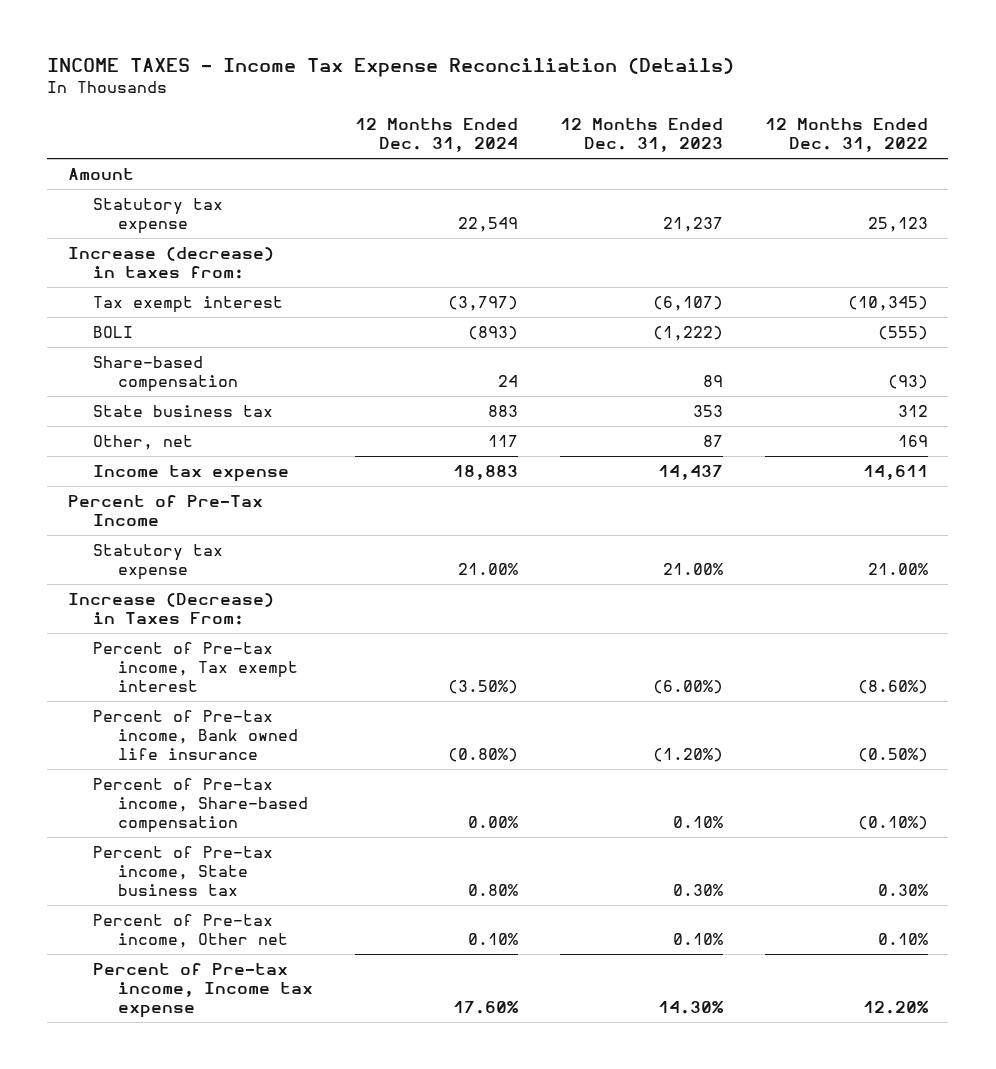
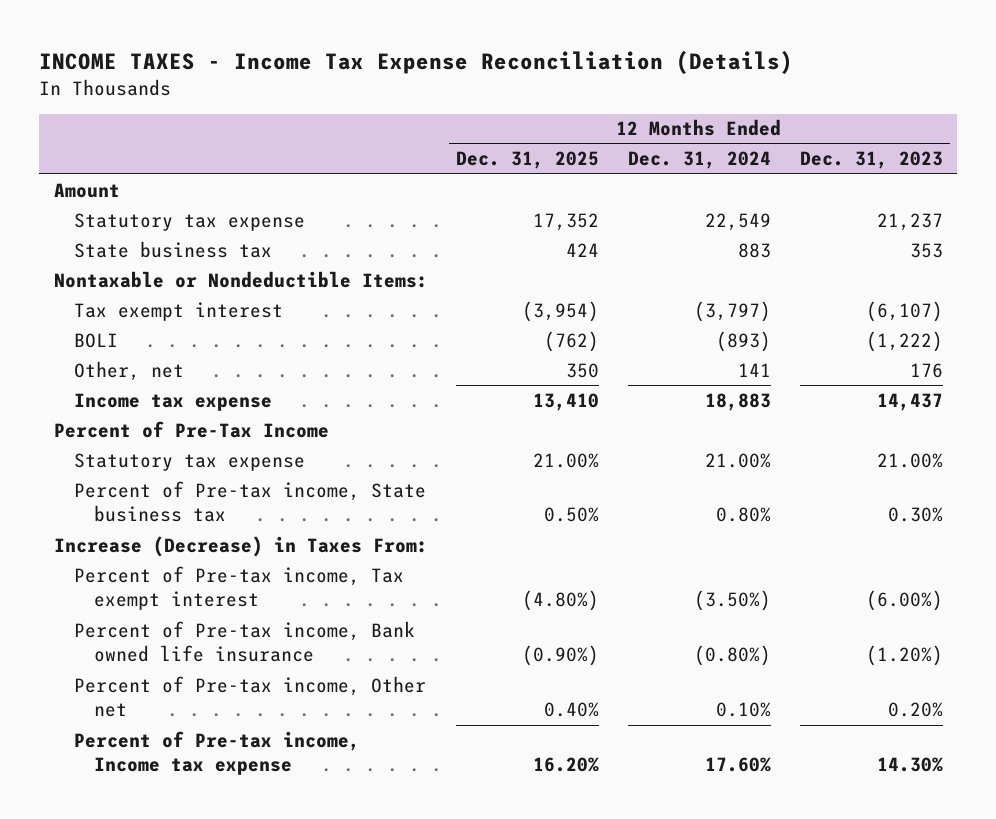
[764,118,928,153] 12 Months Ended Dec. 31, 2022 -> none
none -> [456,151,600,170] Dec. 31, 2025
[93,405,274,418] State business tax -> [73,240,272,258] State business tax
[68,247,275,280] Increase (decrease) in taxes from: -> [53,270,428,288] Nontaxable or Nondeductible Items:
[93,356,239,393] Share-based compensation -> none
[488,435,519,448] 117 -> [737,362,771,377] 141
[702,435,723,448] 87 -> [909,362,943,378] 176
[93,846,274,896] Percent of Pre-tax income, State business tax -> [73,480,426,523] Percent of Pre-tax income, State business tax
[93,778,309,833] Percent of Pre-tax income, Share-based compensation -> none
[672,933,723,946] 0.10% -> [887,702,943,718] 0.20%

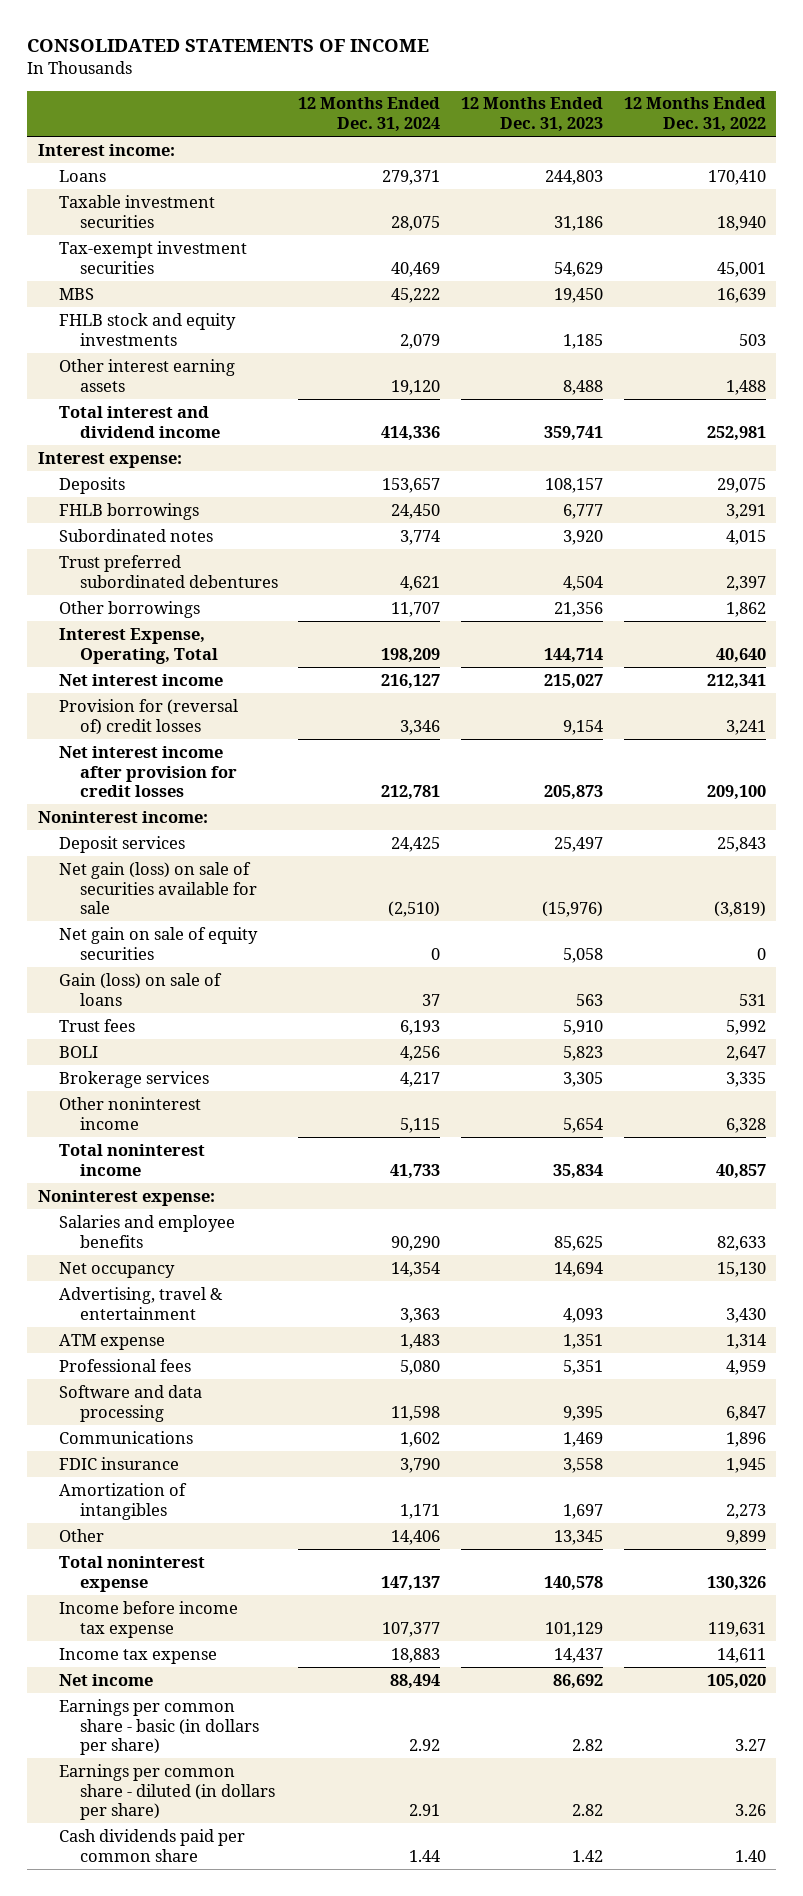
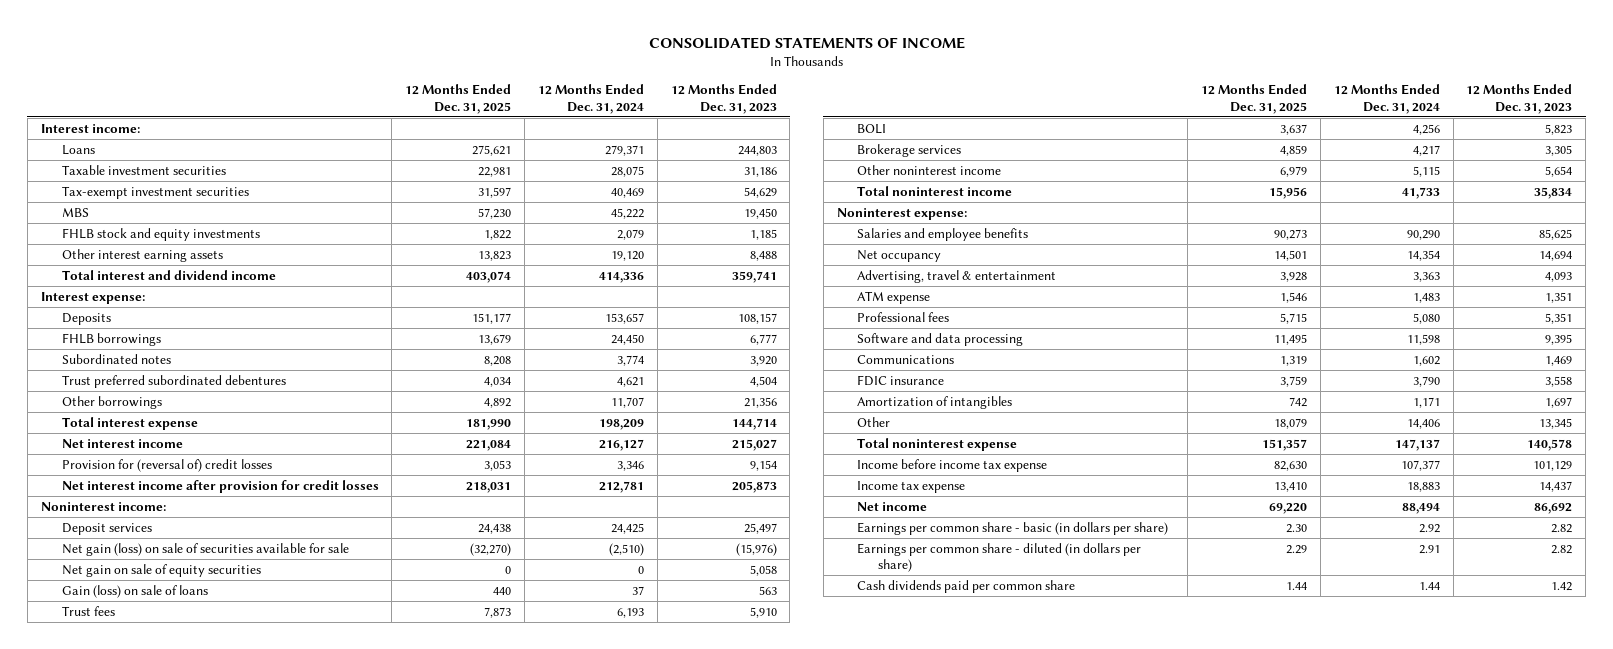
[623,97,766,133] 12 Months Ended Dec. 31, 2022 -> none
none -> [405,83,512,114] 12 Months Ended Dec. 31, 2025
[58,627,218,664] Interest Expense, Operating, Total -> [61,416,198,430] Total interest expense

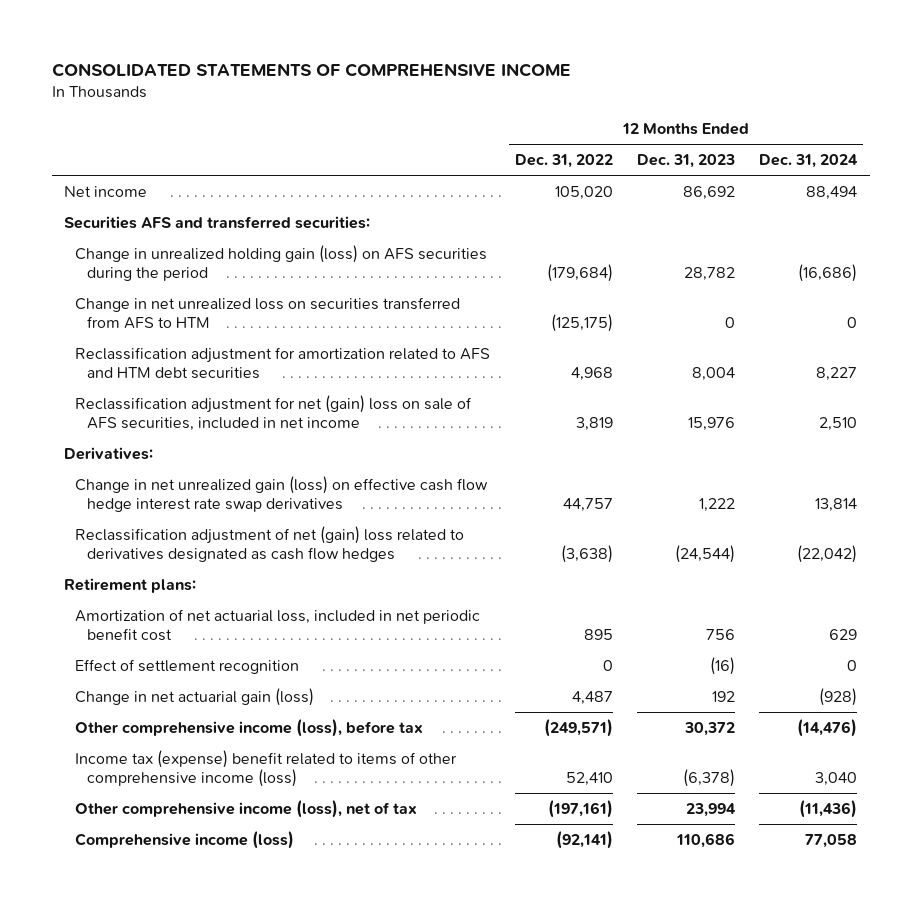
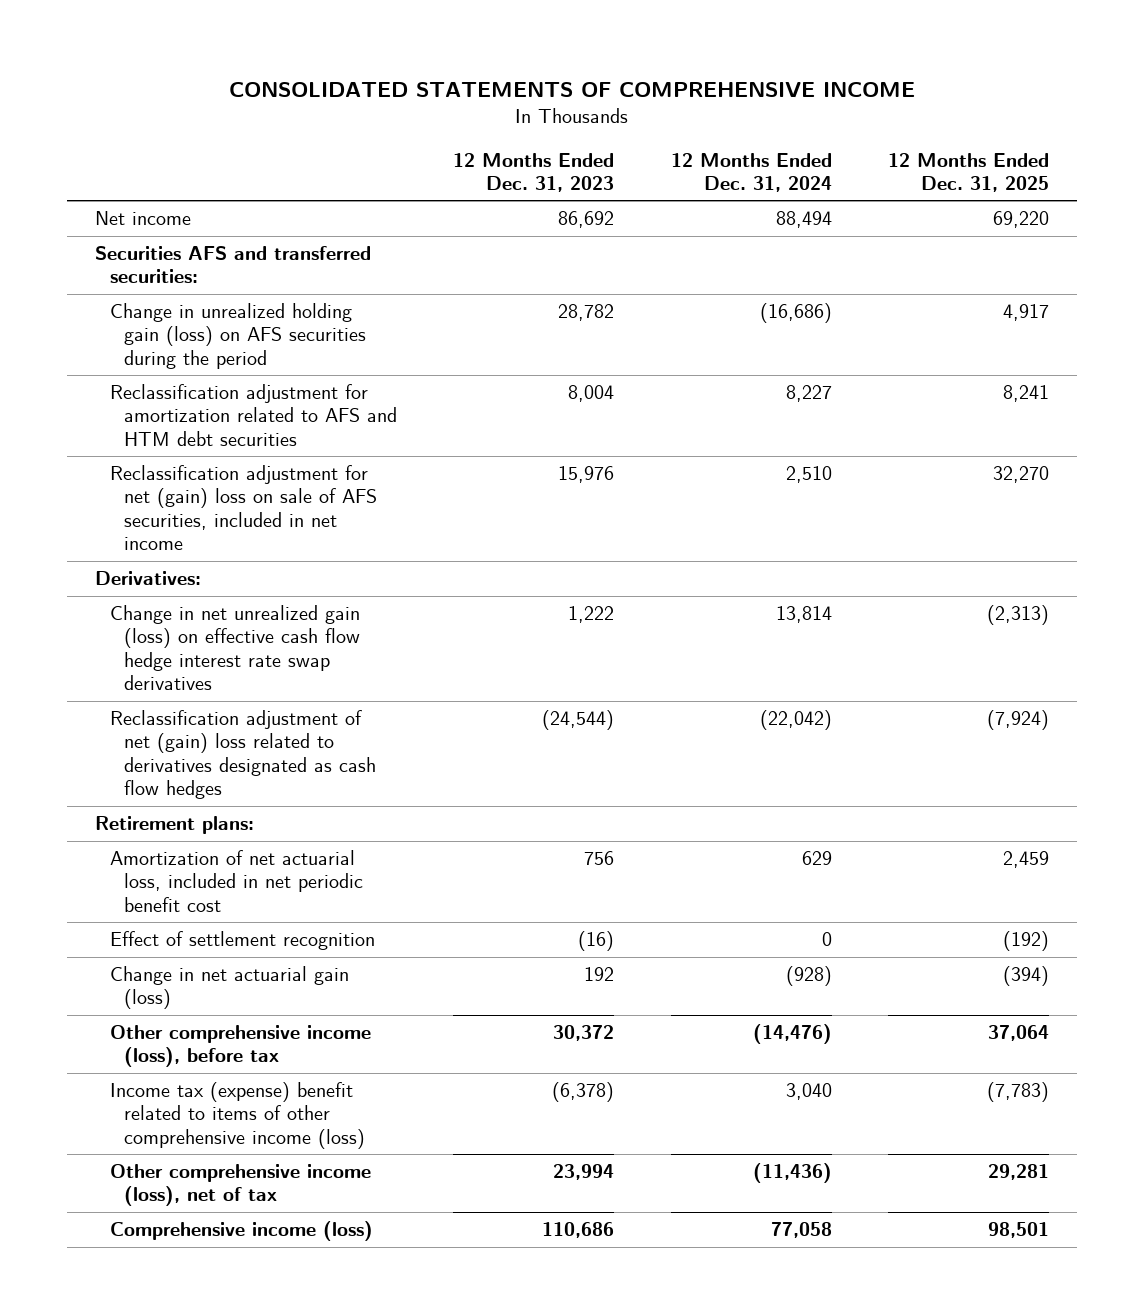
[514,153,613,168] Dec. 31, 2022 -> none
none -> [888,152,1050,192] 12 Months Ended Dec. 31, 2025
[75,296,461,330] Change in net unrealized loss on securities transferred from AFS to HTM -> none

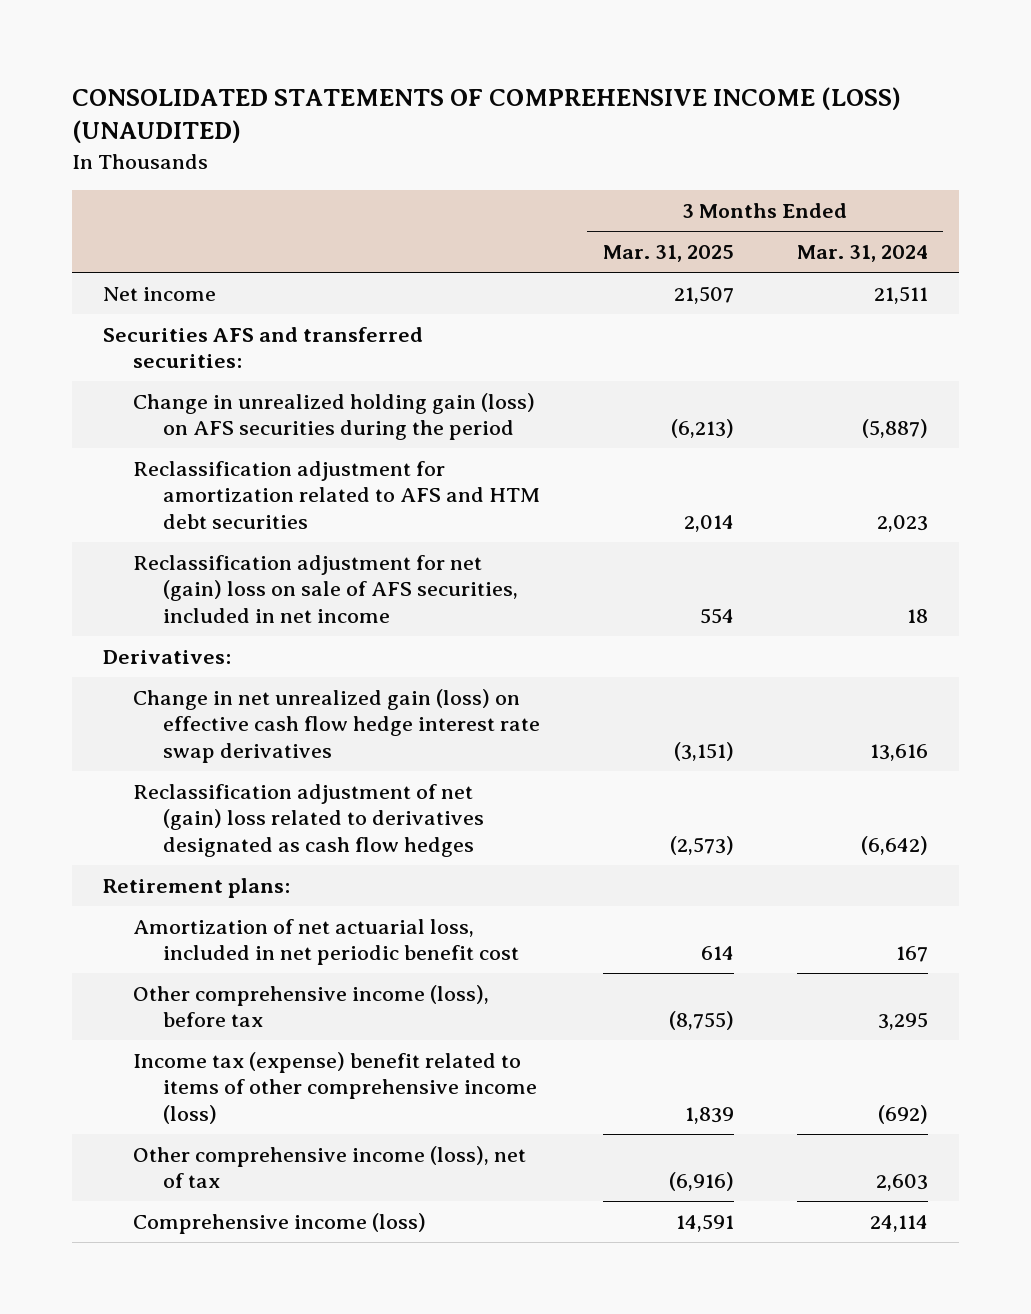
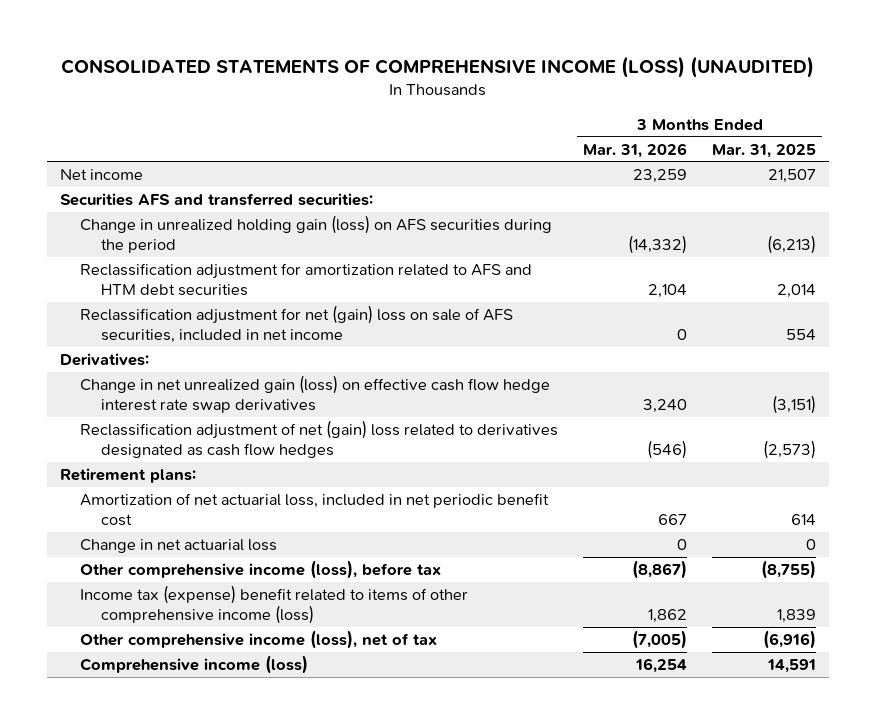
[796,245,928,263] Mar. 31, 2024 -> none
none -> [583,142,688,158] Mar. 31, 2026
none -> [80,539,278,554] Change in net actuarial loss

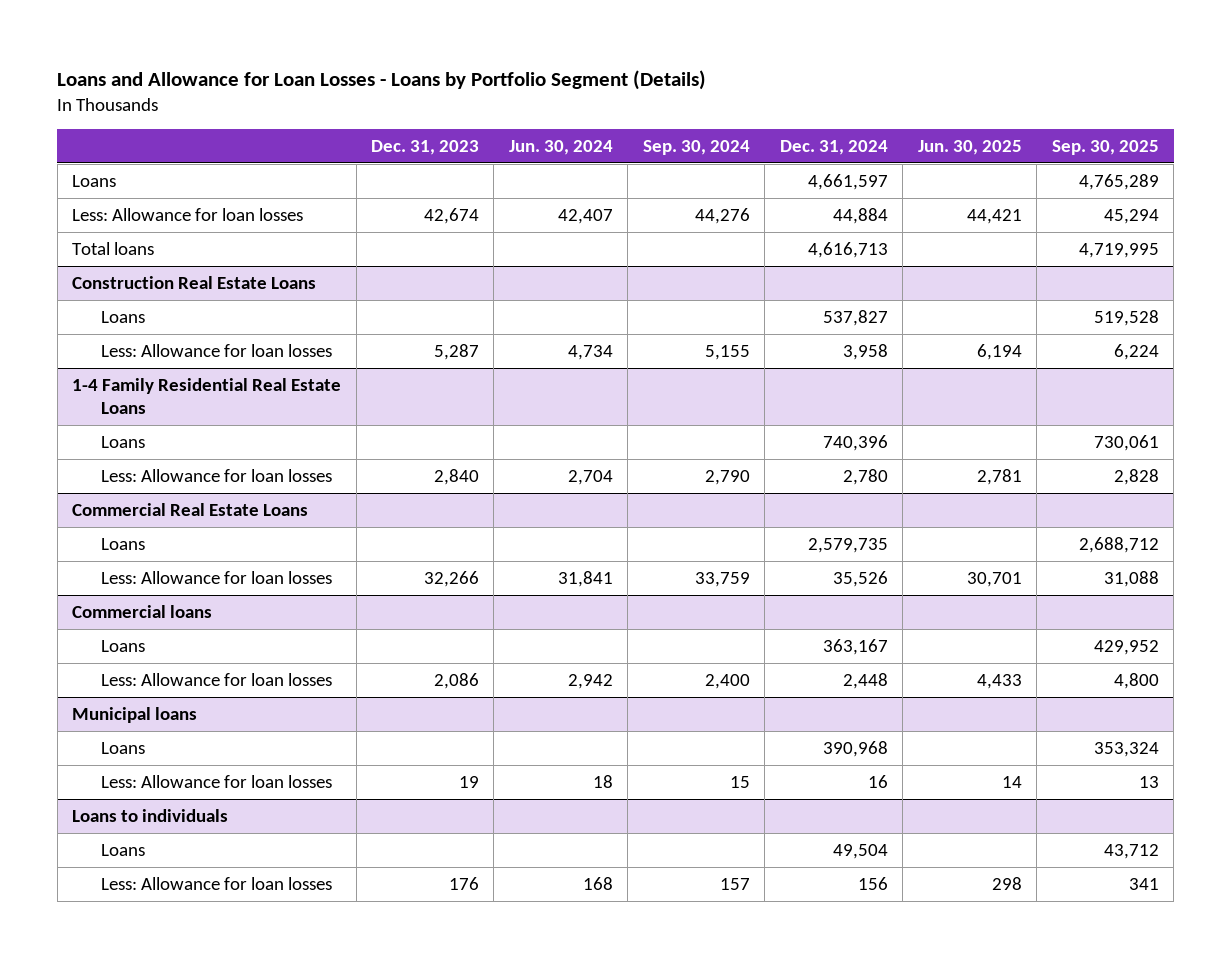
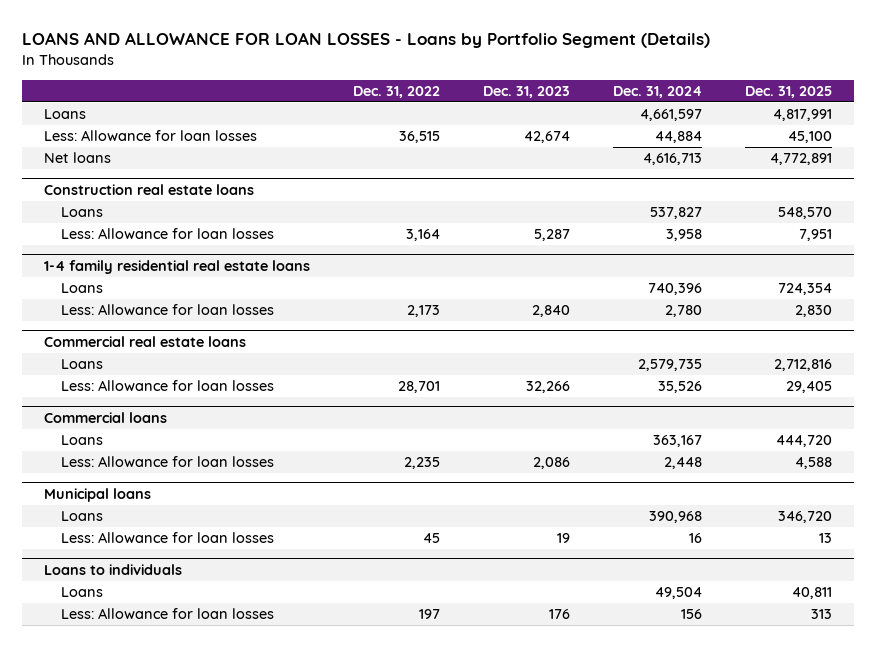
[57,69,707,90] Loans and Allowance for Loan Losses - Loans by Portfolio Segment (Details) -> [22,32,711,49] LOANS AND ALLOWANCE FOR LOAN LOSSES - Loans by Portfolio Segment (Details)
[508,139,613,155] Jun. 30, 2024 -> none
[642,139,750,155] Sep. 30, 2024 -> none
[917,139,1022,155] Jun. 30, 2025 -> none
[1051,139,1159,155] Sep. 30, 2025 -> none
none -> [352,85,440,98] Dec. 31, 2022
none -> [745,85,833,98] Dec. 31, 2025
[72,241,155,255] Total loans -> [43,152,111,164] Net loans
[72,275,317,289] Construction Real Estate Loans -> [43,183,254,195] Construction real estate loans
[72,377,342,414] 1-4 Family Residential Real Estate Loans -> [43,259,310,274] 1-4 family residential real estate loans
[72,502,309,516] Commercial Real Estate Loans -> [43,335,246,347] Commercial real estate loans

